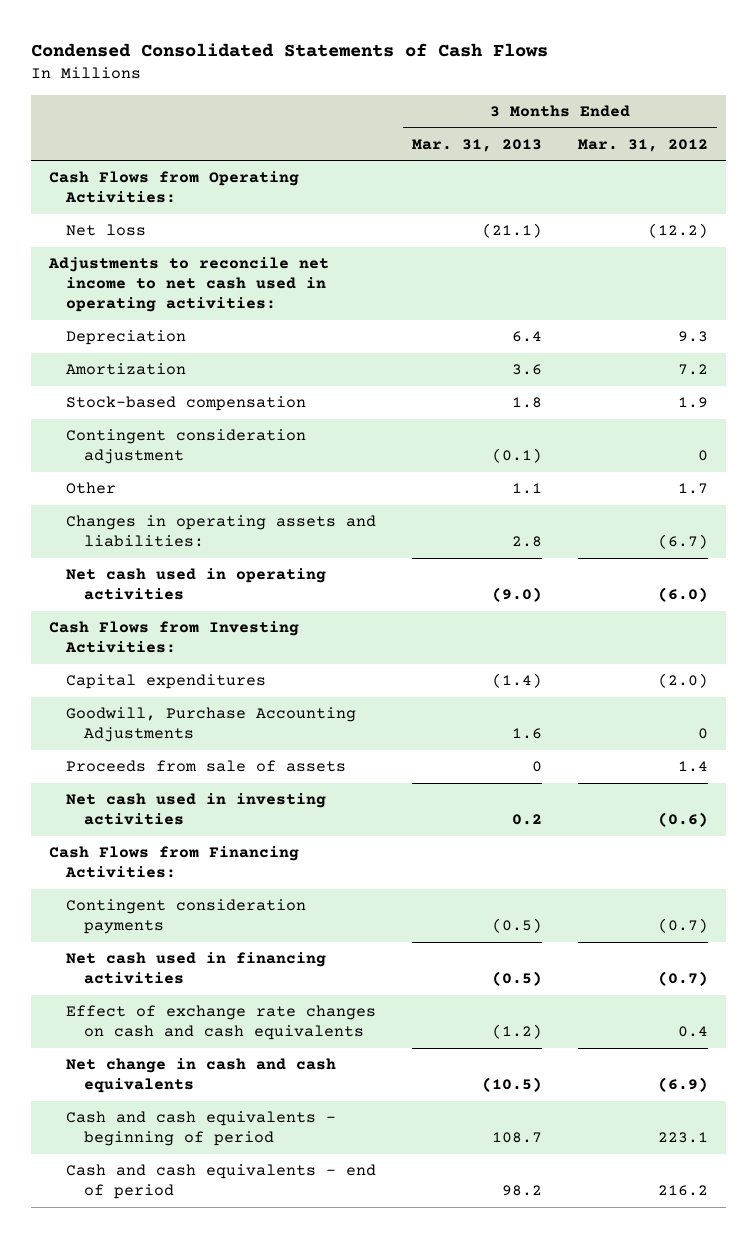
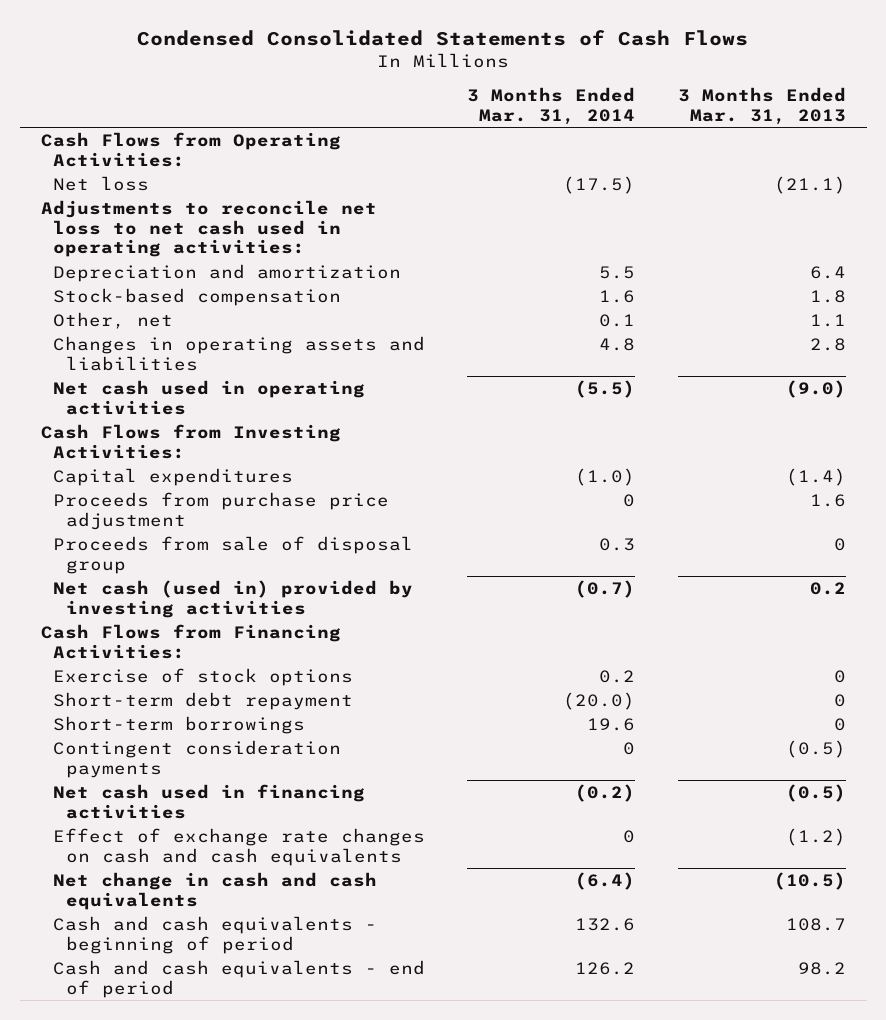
[577,138,708,152] Mar. 31, 2012 -> none
none -> [467,87,636,125] 3 Months Ended Mar. 31, 2014
[66,363,187,376] Amortization -> none
[47,257,329,313] Adjustments to reconcile net income to net cash used in operating activities: -> [40,199,377,258] Adjustments to reconcile net loss to net cash used in operating activities:
[66,330,187,346] Depreciation -> [53,263,402,282] Depreciation and amortization
[66,429,307,465] Contingent consideration adjustment -> none
[66,482,117,495] Other -> [53,311,174,329] Other, net
[66,515,377,548] Changes in operating assets and liabilities: -> [53,335,426,371] Changes in operating assets and liabilities
[66,707,357,743] Goodwill, Purchase Accounting Adjustments -> [53,491,390,530] Proceeds from purchase price adjustment
[66,760,347,773] Proceeds from sale of assets -> [53,535,414,574] Proceeds from sale of disposal group
[66,793,327,826] Net cash used in investing activities -> [53,579,414,618] Net cash (used in) provided by investing activities
none -> [53,667,354,686] Exercise of stock options
none -> [53,691,354,710] Short-term debt repayment
none -> [53,715,306,734] Short-term borrowings

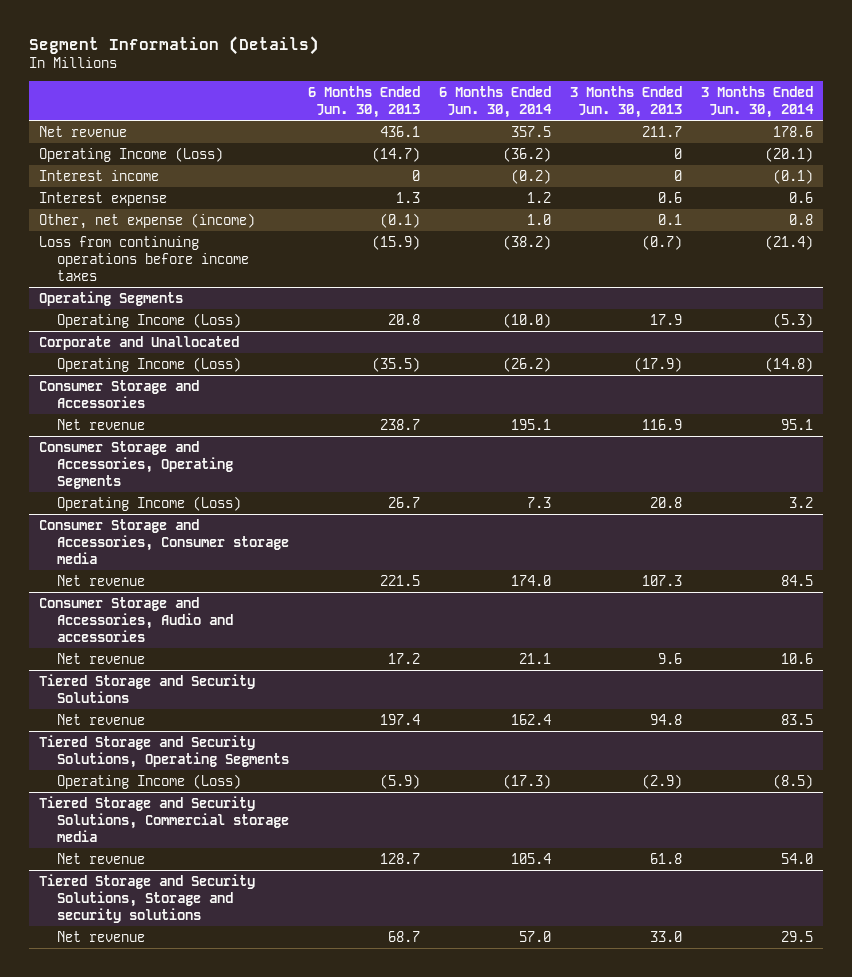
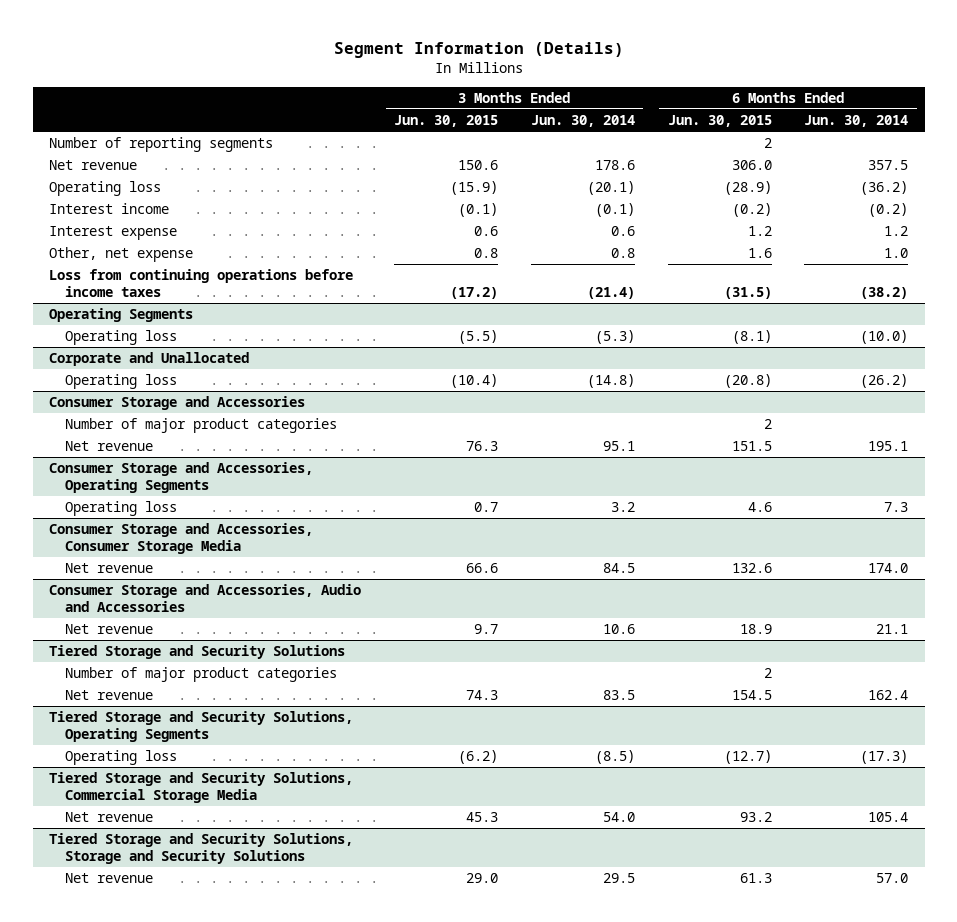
[308,85,421,118] 6 Months Ended Jun. 30, 2013 -> none
[570,85,683,118] 3 Months Ended Jun. 30, 2013 -> none
none -> [393,115,498,128] Jun. 30, 2015
none -> [667,115,772,128] Jun. 30, 2015
none -> [49,137,274,153] Number of reporting segments
[38,146,223,162] Operating Income (Loss) -> [49,181,162,197] Operating loss
[38,212,255,229] Other, net expense (income) -> [49,247,194,263] Other, net expense
[56,312,241,328] Operating Income (Loss) -> [64,330,177,346] Operating loss
[56,356,241,372] Operating Income (Loss) -> [64,374,177,390] Operating loss
none -> [64,418,337,434] Number of major product categories
[56,495,241,511] Operating Income (Loss) -> [64,501,177,517] Operating loss
[38,518,289,564] Consumer Storage and Accessories, Consumer storage media -> [49,523,314,554] Consumer Storage and Accessories, Consumer Storage Media
[38,596,233,642] Consumer Storage and Accessories, Audio and accessories -> [49,584,362,612] Consumer Storage and Accessories, Audio and Accessories
none -> [64,667,337,683] Number of major product categories
[56,773,241,789] Operating Income (Loss) -> [64,750,177,766] Operating loss
[38,795,289,842] Tiered Storage and Security Solutions, Commercial storage media -> [49,772,354,803] Tiered Storage and Security Solutions, Commercial Storage Media
[38,873,255,923] Tiered Storage and Security Solutions, Storage and security solutions -> [49,833,354,864] Tiered Storage and Security Solutions, Storage and Security Solutions

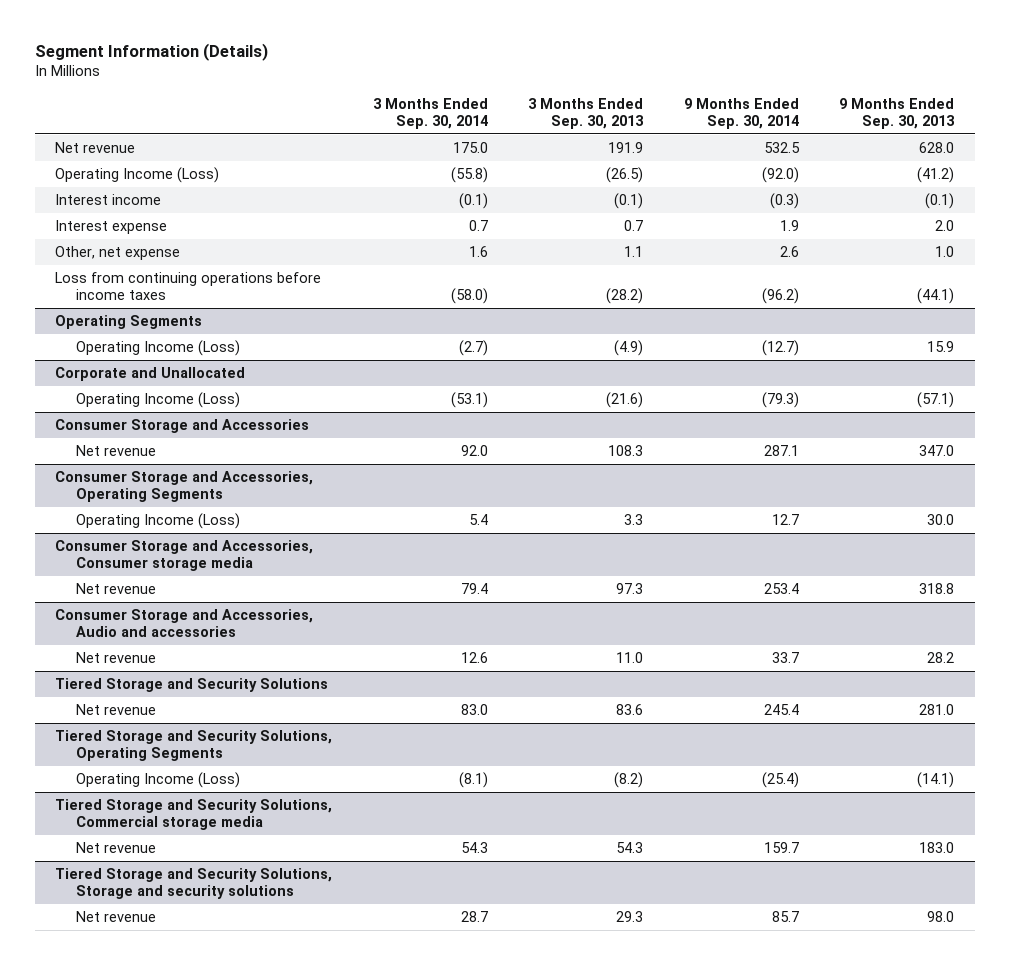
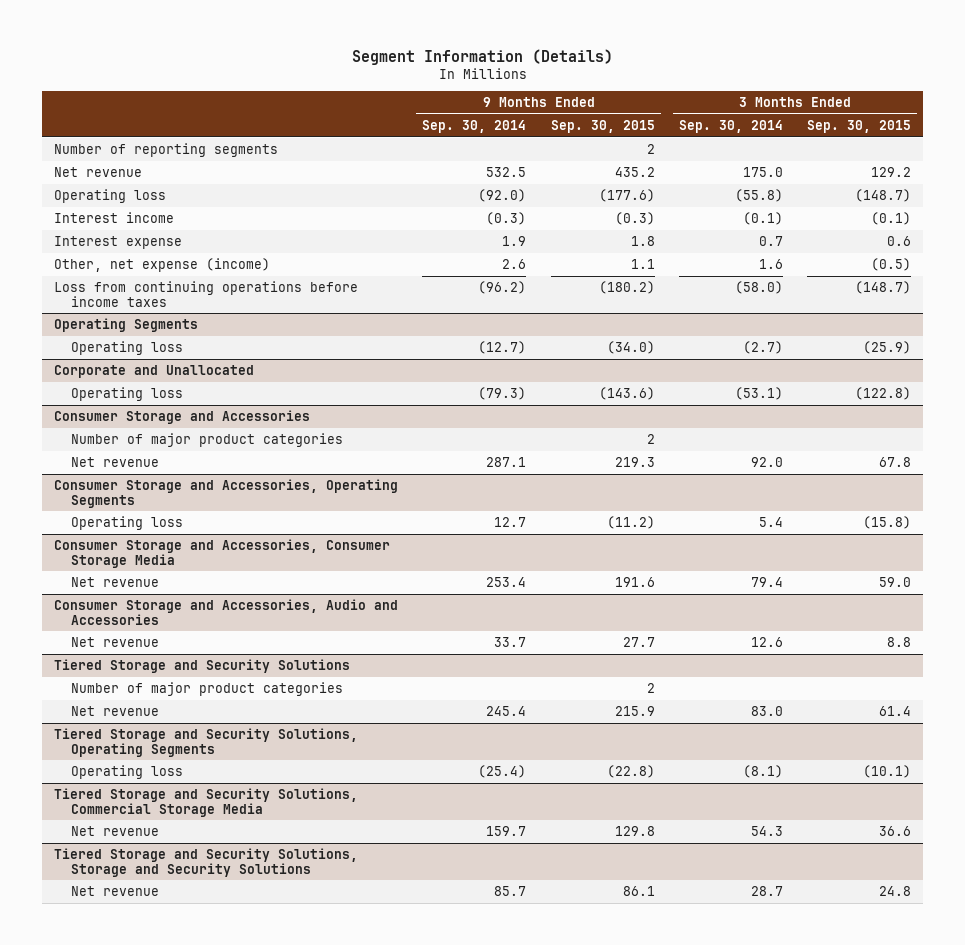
[528,97,645,129] 3 Months Ended Sep. 30, 2013 -> none
[839,97,956,129] 9 Months Ended Sep. 30, 2013 -> none
none -> [550,119,655,133] Sep. 30, 2015
none -> [807,119,912,133] Sep. 30, 2015
none -> [54,142,279,157] Number of reporting segments
[55,167,220,184] Operating Income (Loss) -> [54,188,167,203] Operating loss
[55,246,181,261] Other, net expense -> [54,257,271,272] Other, net expense (income)
[76,340,241,357] Operating Income (Loss) -> [71,340,184,355] Operating loss
[76,392,241,409] Operating Income (Loss) -> [71,386,184,401] Operating loss
none -> [71,432,344,447] Number of major product categories
[76,513,241,530] Operating Income (Loss) -> [71,515,184,530] Operating loss
[55,540,314,572] Consumer Storage and Accessories, Consumer storage media -> [54,538,391,568] Consumer Storage and Accessories, Consumer Storage Media
[55,609,314,638] Consumer Storage and Accessories, Audio and accessories -> [54,598,399,625] Consumer Storage and Accessories, Audio and Accessories
none -> [71,681,344,696] Number of major product categories
[76,772,241,789] Operating Income (Loss) -> [71,764,184,779] Operating loss
[55,799,333,831] Tiered Storage and Security Solutions, Commercial storage media -> [54,787,359,817] Tiered Storage and Security Solutions, Commercial Storage Media
[55,868,333,900] Tiered Storage and Security Solutions, Storage and security solutions -> [54,847,359,877] Tiered Storage and Security Solutions, Storage and Security Solutions

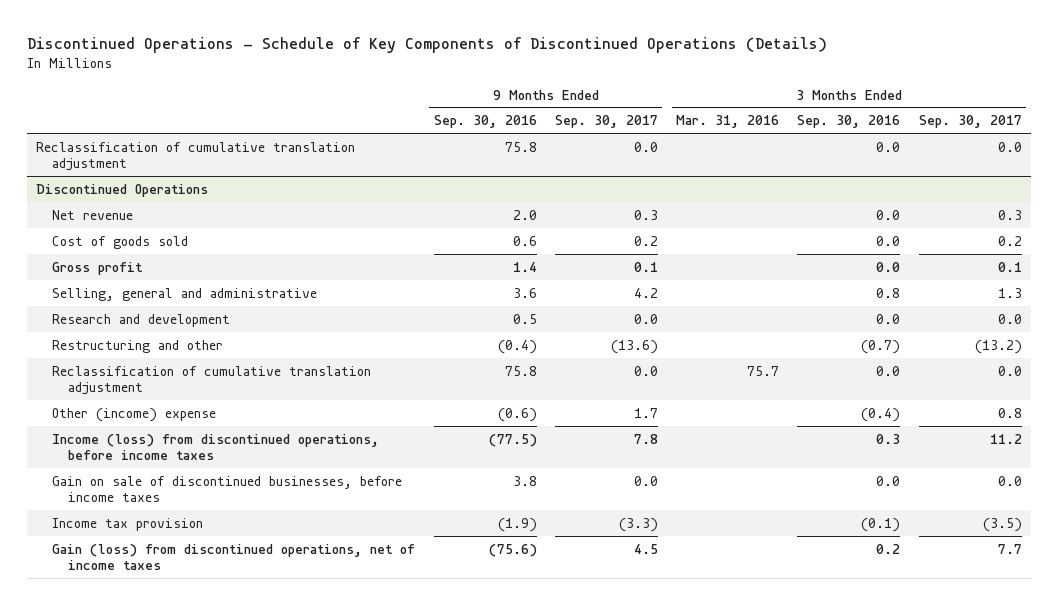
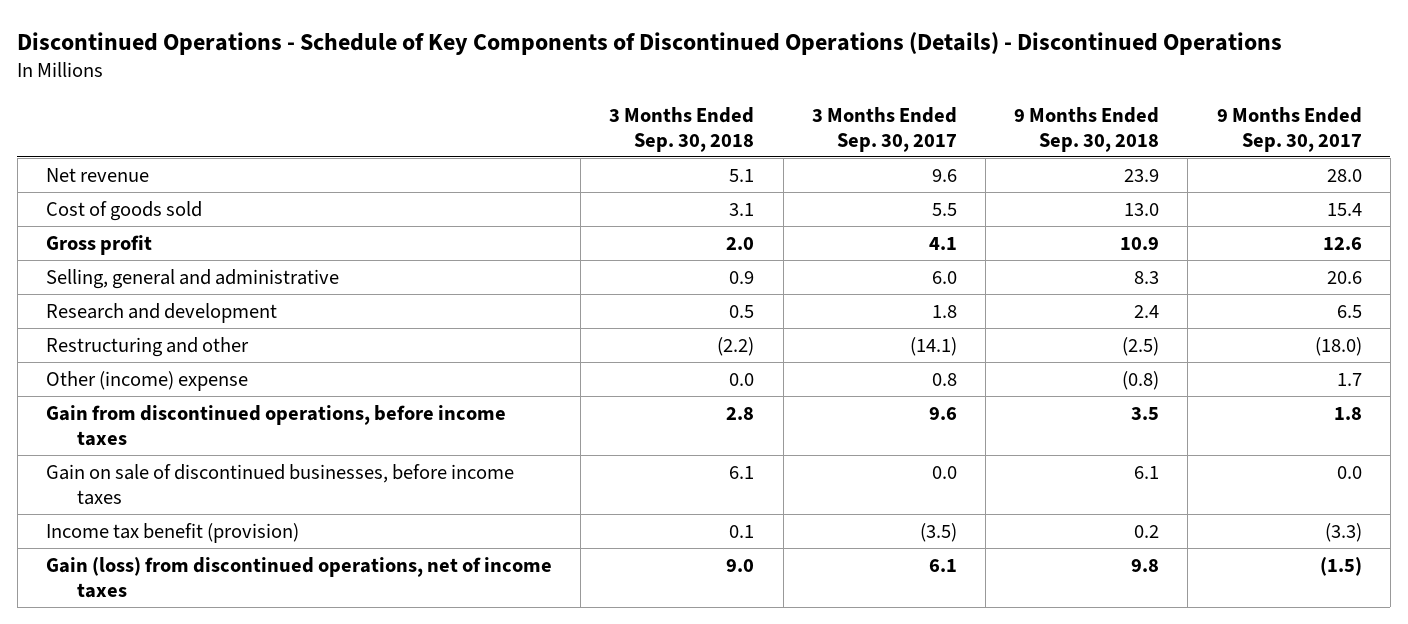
[27,37,828,54] Discontinued Operations - Schedule of Key Components of Discontinued Operations (Details) -> [17,31,1283,55] Discontinued Operations - Schedule of Key Components of Discontinued Operations (Details) - Discontinued Operations
[433,115,537,129] Sep. 30, 2016 -> none
[676,115,780,129] Mar. 31, 2016 -> none
[797,115,901,129] Sep. 30, 2016 -> none
none -> [609,106,755,152] 3 Months Ended Sep. 30, 2018
none -> [1014,106,1160,152] 9 Months Ended Sep. 30, 2018
[36,141,356,171] Reclassification of cumulative translation adjustment -> none
[36,183,209,197] Discontinued Operations -> none
[52,365,372,395] Reclassification of cumulative translation adjustment -> none
[633,209,658,220] 0.3 -> [1326,168,1362,182] 28.0
[997,209,1022,220] 0.3 -> [931,168,957,182] 9.6
[633,235,658,246] 0.2 -> [1326,202,1362,216] 15.4
[997,235,1022,246] 0.2 -> [931,202,957,216] 5.5
[633,261,658,272] 0.1 -> [1322,236,1362,250] 12.6
[997,261,1022,272] 0.1 -> [928,236,957,250] 4.1
[633,287,658,298] 4.2 -> [1326,270,1362,284] 20.6
[997,287,1022,298] 1.3 -> [931,270,957,284] 6.0
[633,313,658,324] 0.0 -> [1336,304,1362,318] 6.5
[997,313,1022,324] 0.0 -> [931,304,957,318] 1.8
[610,339,658,354] (13.6) -> [1314,336,1362,356] (18.0)
[974,339,1022,354] (13.2) -> [909,336,957,356] (14.1)
[52,433,380,460] Income (loss) from discontinued operations, before income taxes -> [46,404,507,446] Gain from discontinued operations, before income taxes
[633,433,658,444] 7.8 -> [1333,406,1362,420] 1.8
[989,433,1022,444] 11.2 -> [928,406,957,420] 9.6
[52,517,204,531] Income tax provision -> [46,522,300,543] Income tax benefit (provision)
[633,543,658,554] 4.5 -> [1319,556,1362,576] (1.5)
[997,543,1022,554] 7.7 -> [928,558,957,572] 6.1

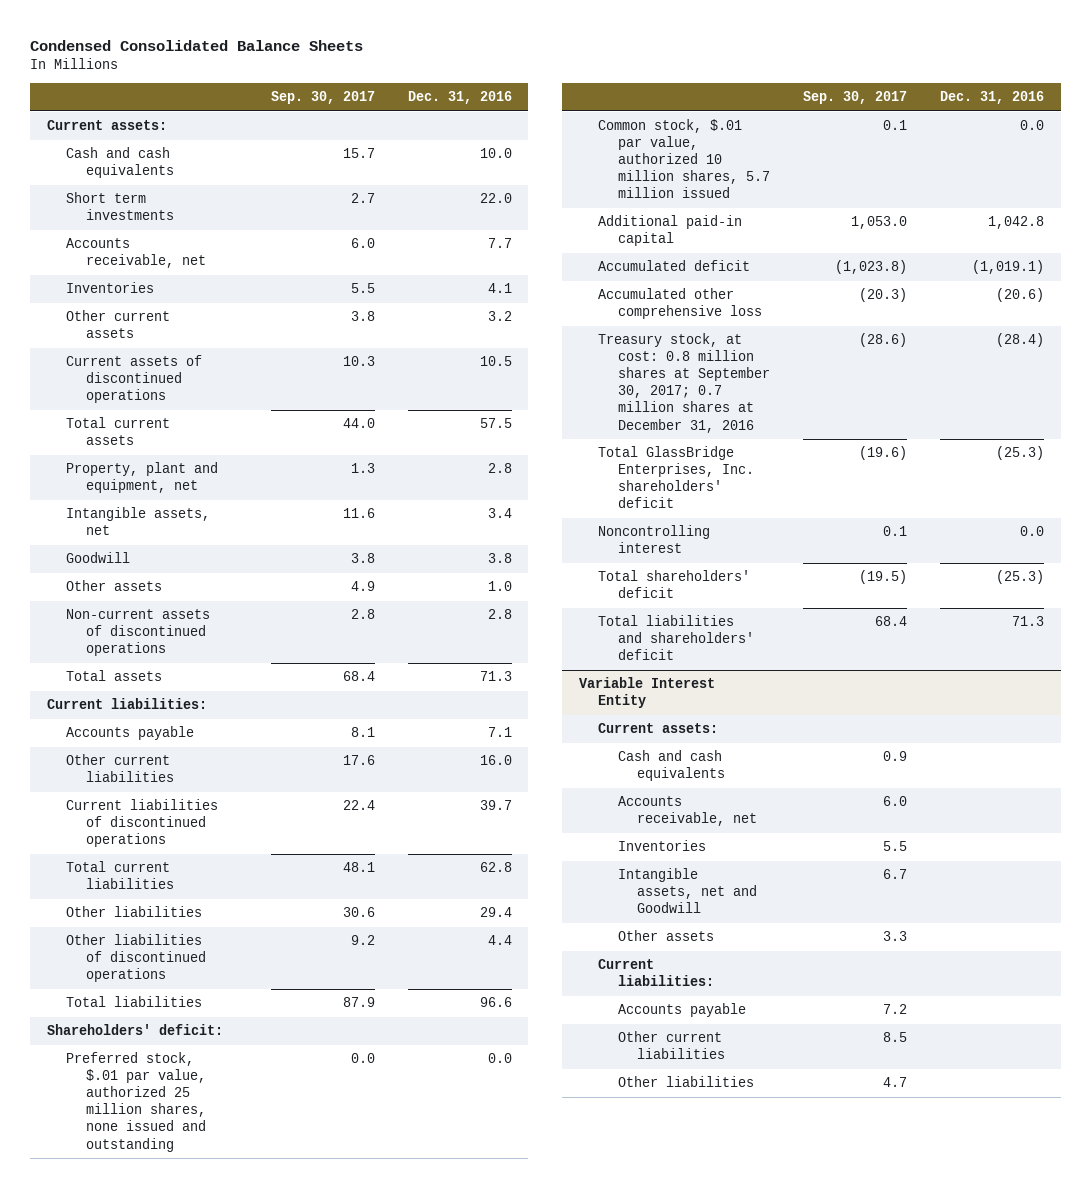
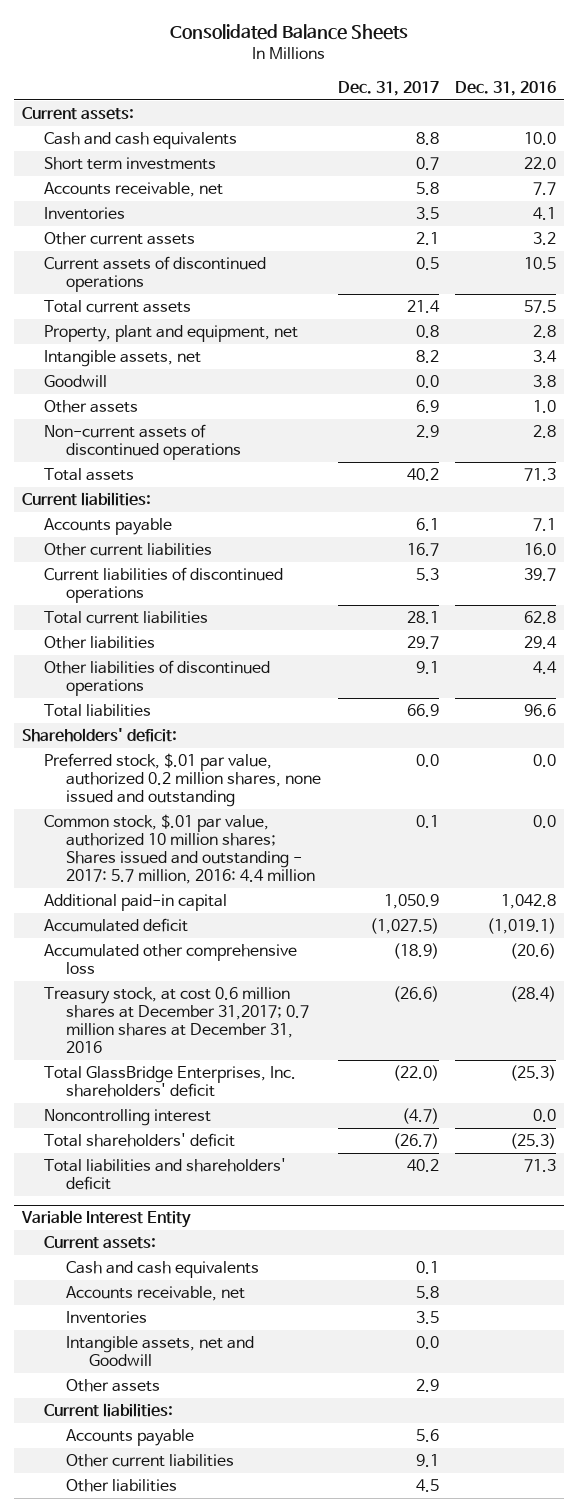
[29,40,363,52] Condensed Consolidated Balance Sheets -> [170,24,409,41] Consolidated Balance Sheets
[270,91,375,105] Sep. 30, 2017 -> none
none -> [337,81,439,97] Dec. 31, 2017
[66,1052,206,1152] Preferred stock, $.01 par value, authorized 25 million shares, none issued and outstanding -> [44,752,322,808] Preferred stock, $.01 par value, authorized 0.2 million shares, none issued and outstanding
[598,119,770,199] Common stock, $.01 par value, authorized 10 million shares, 5.7 million issued -> [44,813,316,885] Common stock, $.01 par value, authorized 10 million shares; Shares issued and outstanding - 2017: 5.7 million, 2016: 4.4 million
[598,333,770,433] Treasury stock, at cost: 0.8 million shares at September 30, 2017; 0.7 million shares at December 31, 2016 -> [44,986,310,1054] Treasury stock, at cost 0.6 million shares at December 31,2017; 0.7 million shares at December 31, 2016

